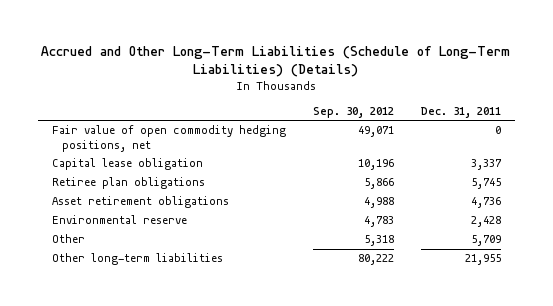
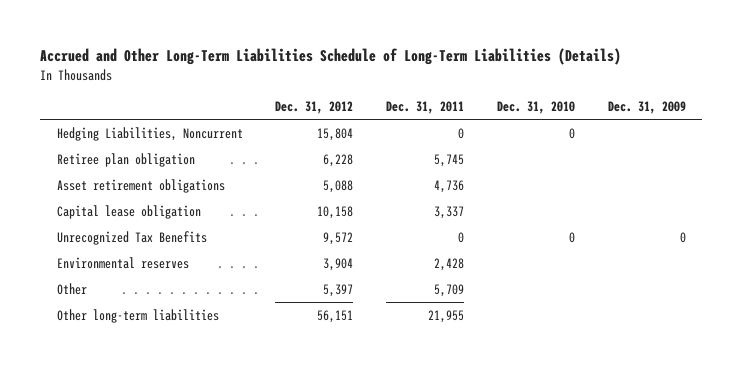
[41,46,511,78] Accrued and Other Long-Term Liabilities (Schedule of Long-Term Liabilities) (Details) -> [40,48,622,66] Accrued and Other Long-Term Liabilities Schedule of Long-Term Liabilities (Details)
[312,106,394,118] Sep. 30, 2012 -> none
none -> [275,101,354,115] Dec. 31, 2012
none -> [496,101,575,115] Dec. 31, 2010
none -> [607,101,686,115] Dec. 31, 2009
[51,125,286,152] Fair value of open commodity hedging positions, net -> none
none -> [56,126,243,141] Hedging Liabilities, Noncurrent
[51,177,205,190] Retiree plan obligations -> [56,152,195,167] Retiree plan obligation
[51,158,203,171] Capital lease obligation -> [56,204,201,219] Capital lease obligation
none -> [56,230,207,245] Unrecognized Tax Benefits
[51,215,187,225] Environmental reserve -> [56,256,189,269] Environmental reserves

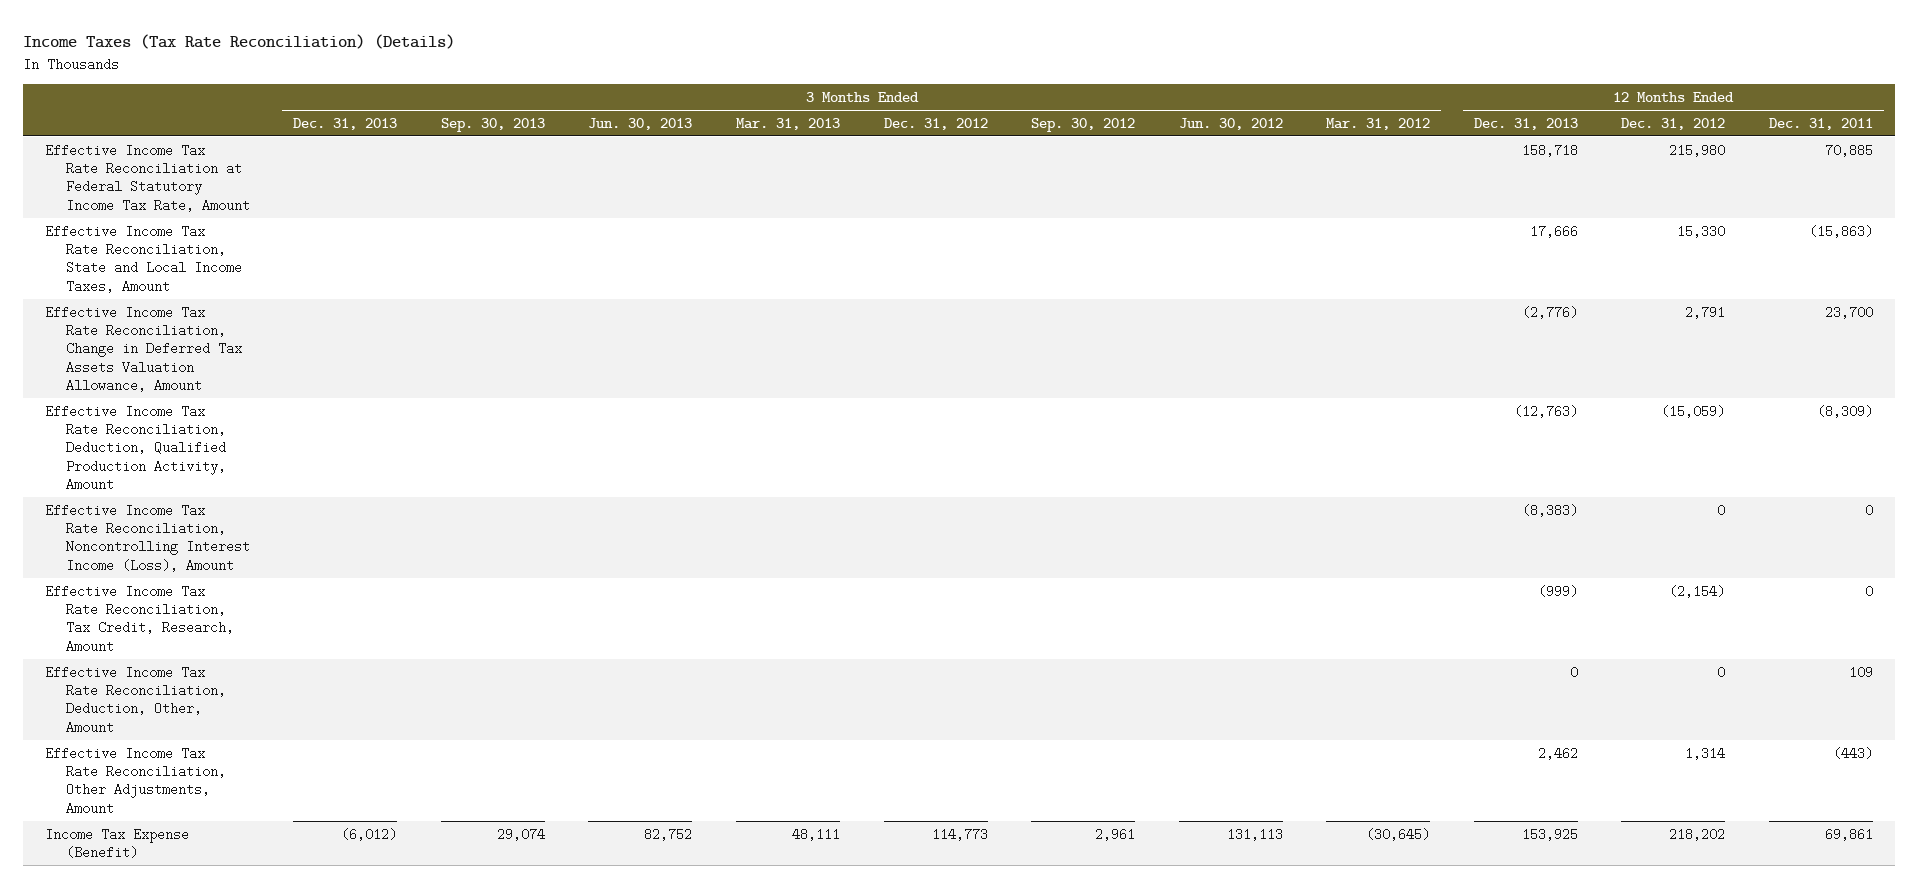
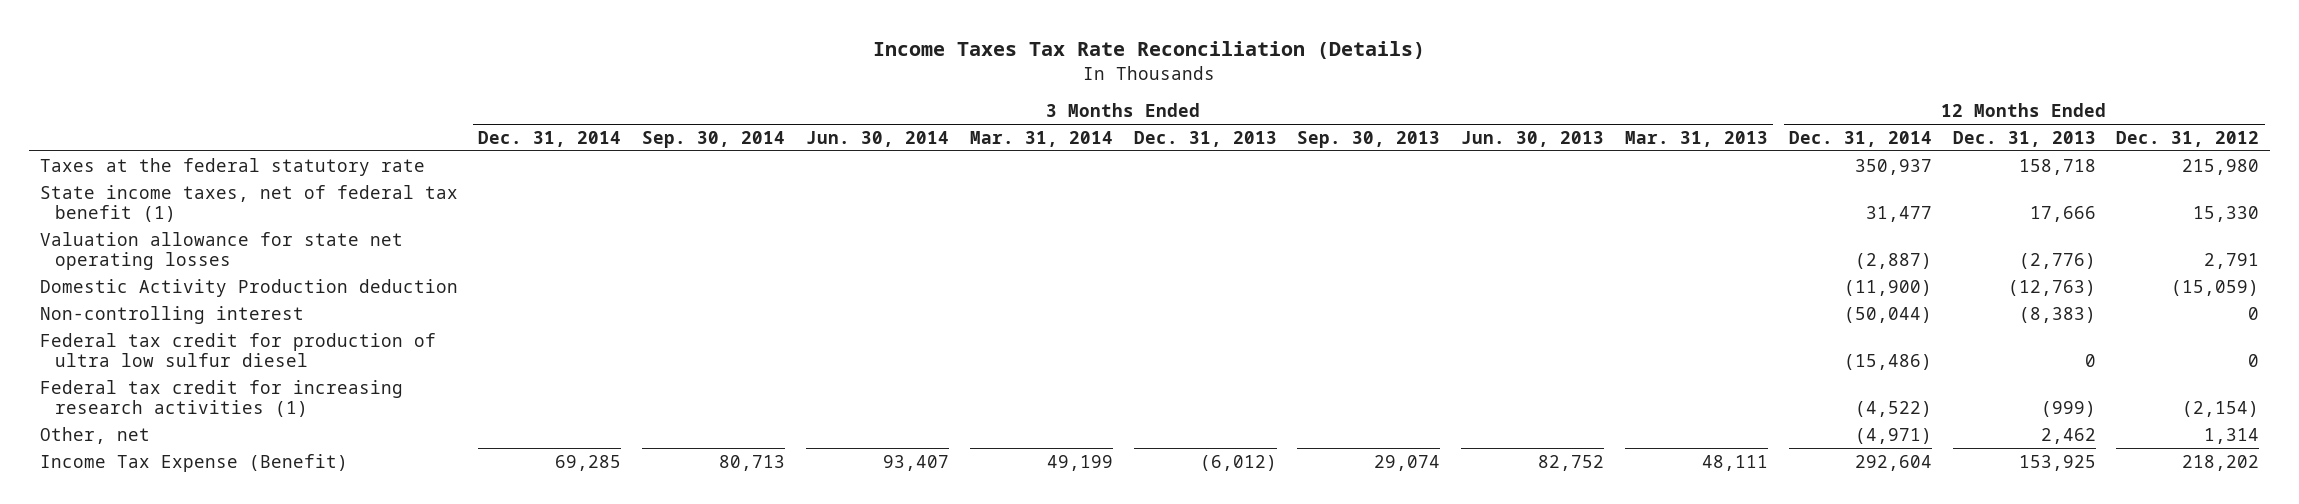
[23,34,456,50] Income Taxes (Tax Rate Reconciliation) (Details) -> [873,41,1426,60] Income Taxes Tax Rate Reconciliation (Details)
[883,117,988,130] Dec. 31, 2012 -> none
[1031,117,1136,132] Sep. 30, 2012 -> none
[1178,117,1283,130] Jun. 30, 2012 -> none
[1326,117,1431,130] Mar. 31, 2012 -> none
[1768,117,1873,130] Dec. 31, 2011 -> none
none -> [478,130,622,147] Dec. 31, 2014
none -> [642,130,786,148] Sep. 30, 2014
none -> [805,130,949,147] Jun. 30, 2014
none -> [969,130,1113,147] Mar. 31, 2014
none -> [1788,130,1932,147] Dec. 31, 2014
[44,665,226,734] Effective Income Tax Rate Reconciliation, Deduction, Other, Amount -> none
[44,143,250,212] Effective Income Tax Rate Reconciliation at Federal Statutory Income Tax Rate, Amount -> [39,157,425,176] Taxes at the federal statutory rate
[44,224,242,293] Effective Income Tax Rate Reconciliation, State and Local Income Taxes, Amount -> [39,184,458,223] State income taxes, net of federal tax benefit (1)
[44,305,242,393] Effective Income Tax Rate Reconciliation, Change in Deferred Tax Assets Valuation Allowance, Amount -> [39,231,403,271] Valuation allowance for state net operating losses
[44,404,226,492] Effective Income Tax Rate Reconciliation, Deduction, Qualified Production Activity, Amount -> [39,278,458,297] Domestic Activity Production deduction
[44,503,250,572] Effective Income Tax Rate Reconciliation, Noncontrolling Interest Income (Loss), Amount -> [39,305,304,324] Non-controlling interest
none -> [39,332,436,368] Federal tax credit for production of ultra low sulfur diesel
[44,584,234,653] Effective Income Tax Rate Reconciliation, Tax Credit, Research, Amount -> [39,379,403,418] Federal tax credit for increasing research activities (1)
[44,746,226,815] Effective Income Tax Rate Reconciliation, Other Adjustments, Amount -> [39,426,150,444] Other, net

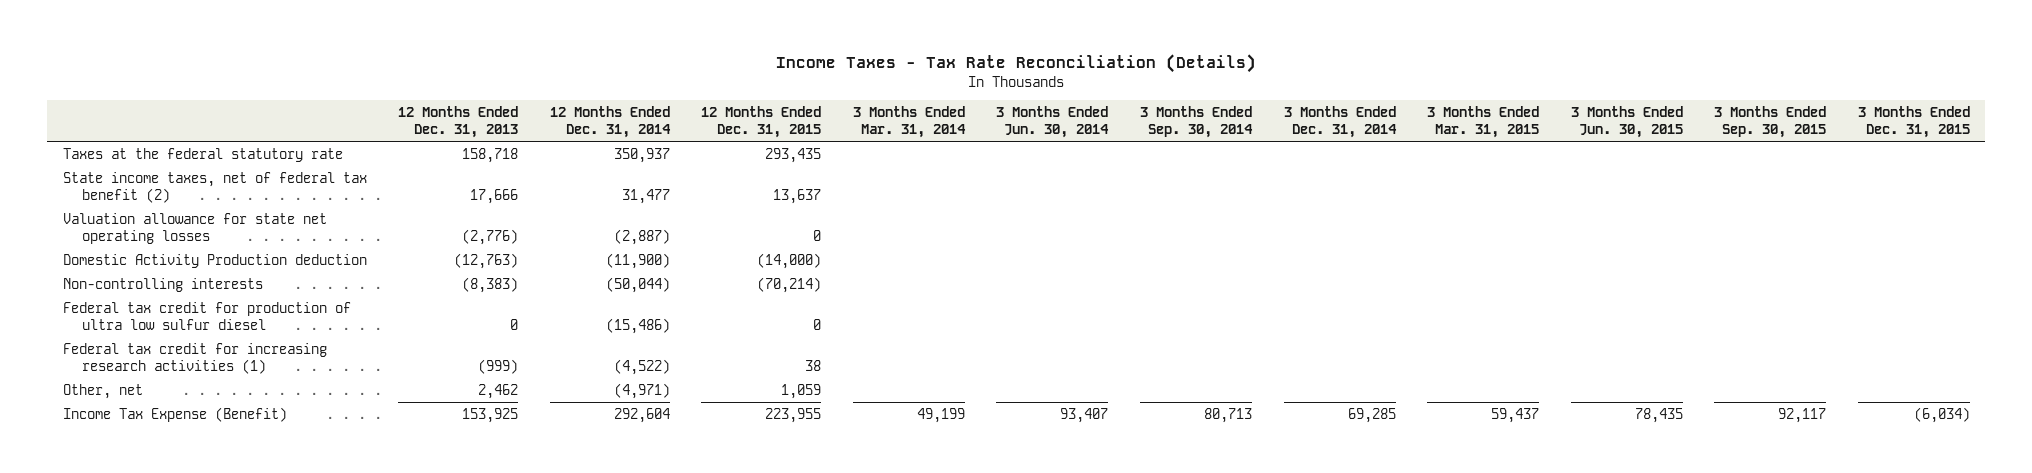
[873,41,1426,60] Income Taxes Tax Rate Reconciliation (Details) -> [776,54,1257,74] Income Taxes - Tax Rate Reconciliation (Details)
[1133,130,1277,147] Dec. 31, 2013 -> none
[1297,130,1441,148] Sep. 30, 2013 -> none
[1461,130,1605,147] Jun. 30, 2013 -> none
[1625,130,1769,147] Mar. 31, 2013 -> none
[2116,130,2260,147] Dec. 31, 2012 -> none
none -> [701,106,822,139] 12 Months Ended Dec. 31, 2015
none -> [1427,106,1540,139] 3 Months Ended Mar. 31, 2015
none -> [1570,106,1683,139] 3 Months Ended Jun. 30, 2015
none -> [1714,106,1827,139] 3 Months Ended Sep. 30, 2015
none -> [1857,106,1970,139] 3 Months Ended Dec. 31, 2015
[39,184,458,223] State income taxes, net of federal tax benefit (1) -> [62,171,367,203] State income taxes, net of federal tax benefit (2)
[39,305,304,324] Non-controlling interest -> [62,277,263,292] Non-controlling interests

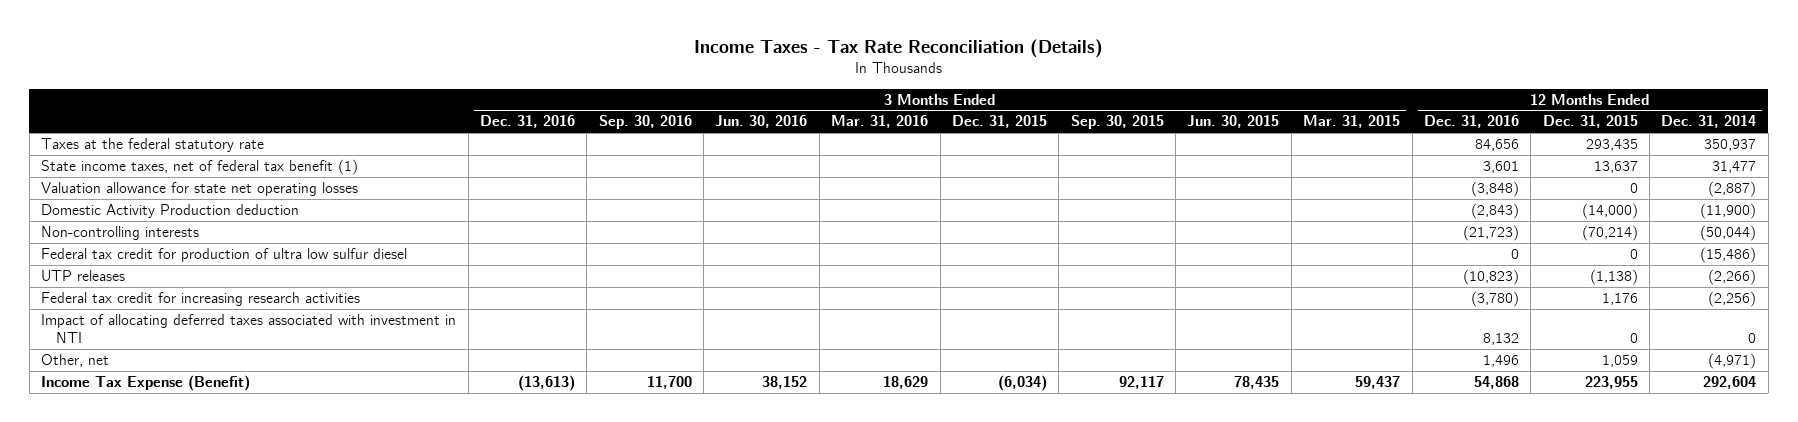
[398,106,519,139] 12 Months Ended Dec. 31, 2013 -> none
[852,106,966,139] 3 Months Ended Mar. 31, 2014 -> none
[996,106,1110,139] 3 Months Ended Jun. 30, 2014 -> none
[1139,106,1253,139] 3 Months Ended Sep. 30, 2014 -> none
[1283,106,1397,139] 3 Months Ended Dec. 31, 2014 -> none
none -> [479,115,575,129] Dec. 31, 2016
none -> [598,115,692,130] Sep. 30, 2016
none -> [715,115,808,129] Jun. 30, 2016
none -> [831,115,929,129] Mar. 31, 2016
none -> [1423,115,1519,129] Dec. 31, 2016
[62,171,367,203] State income taxes, net of federal tax benefit (2) -> [41,159,359,176] State income taxes, net of federal tax benefit (1)
none -> [41,270,126,282] UTP releases
[62,342,327,374] Federal tax credit for increasing research activities (1) -> [41,292,361,307] Federal tax credit for increasing research activities
[613,358,670,375] (4,522) -> [1708,291,1757,308] (2,256)
[805,359,822,371] 38 -> [1601,293,1638,306] 1,176
none -> [41,314,457,344] Impact of allocating deferred taxes associated with investment in NTI

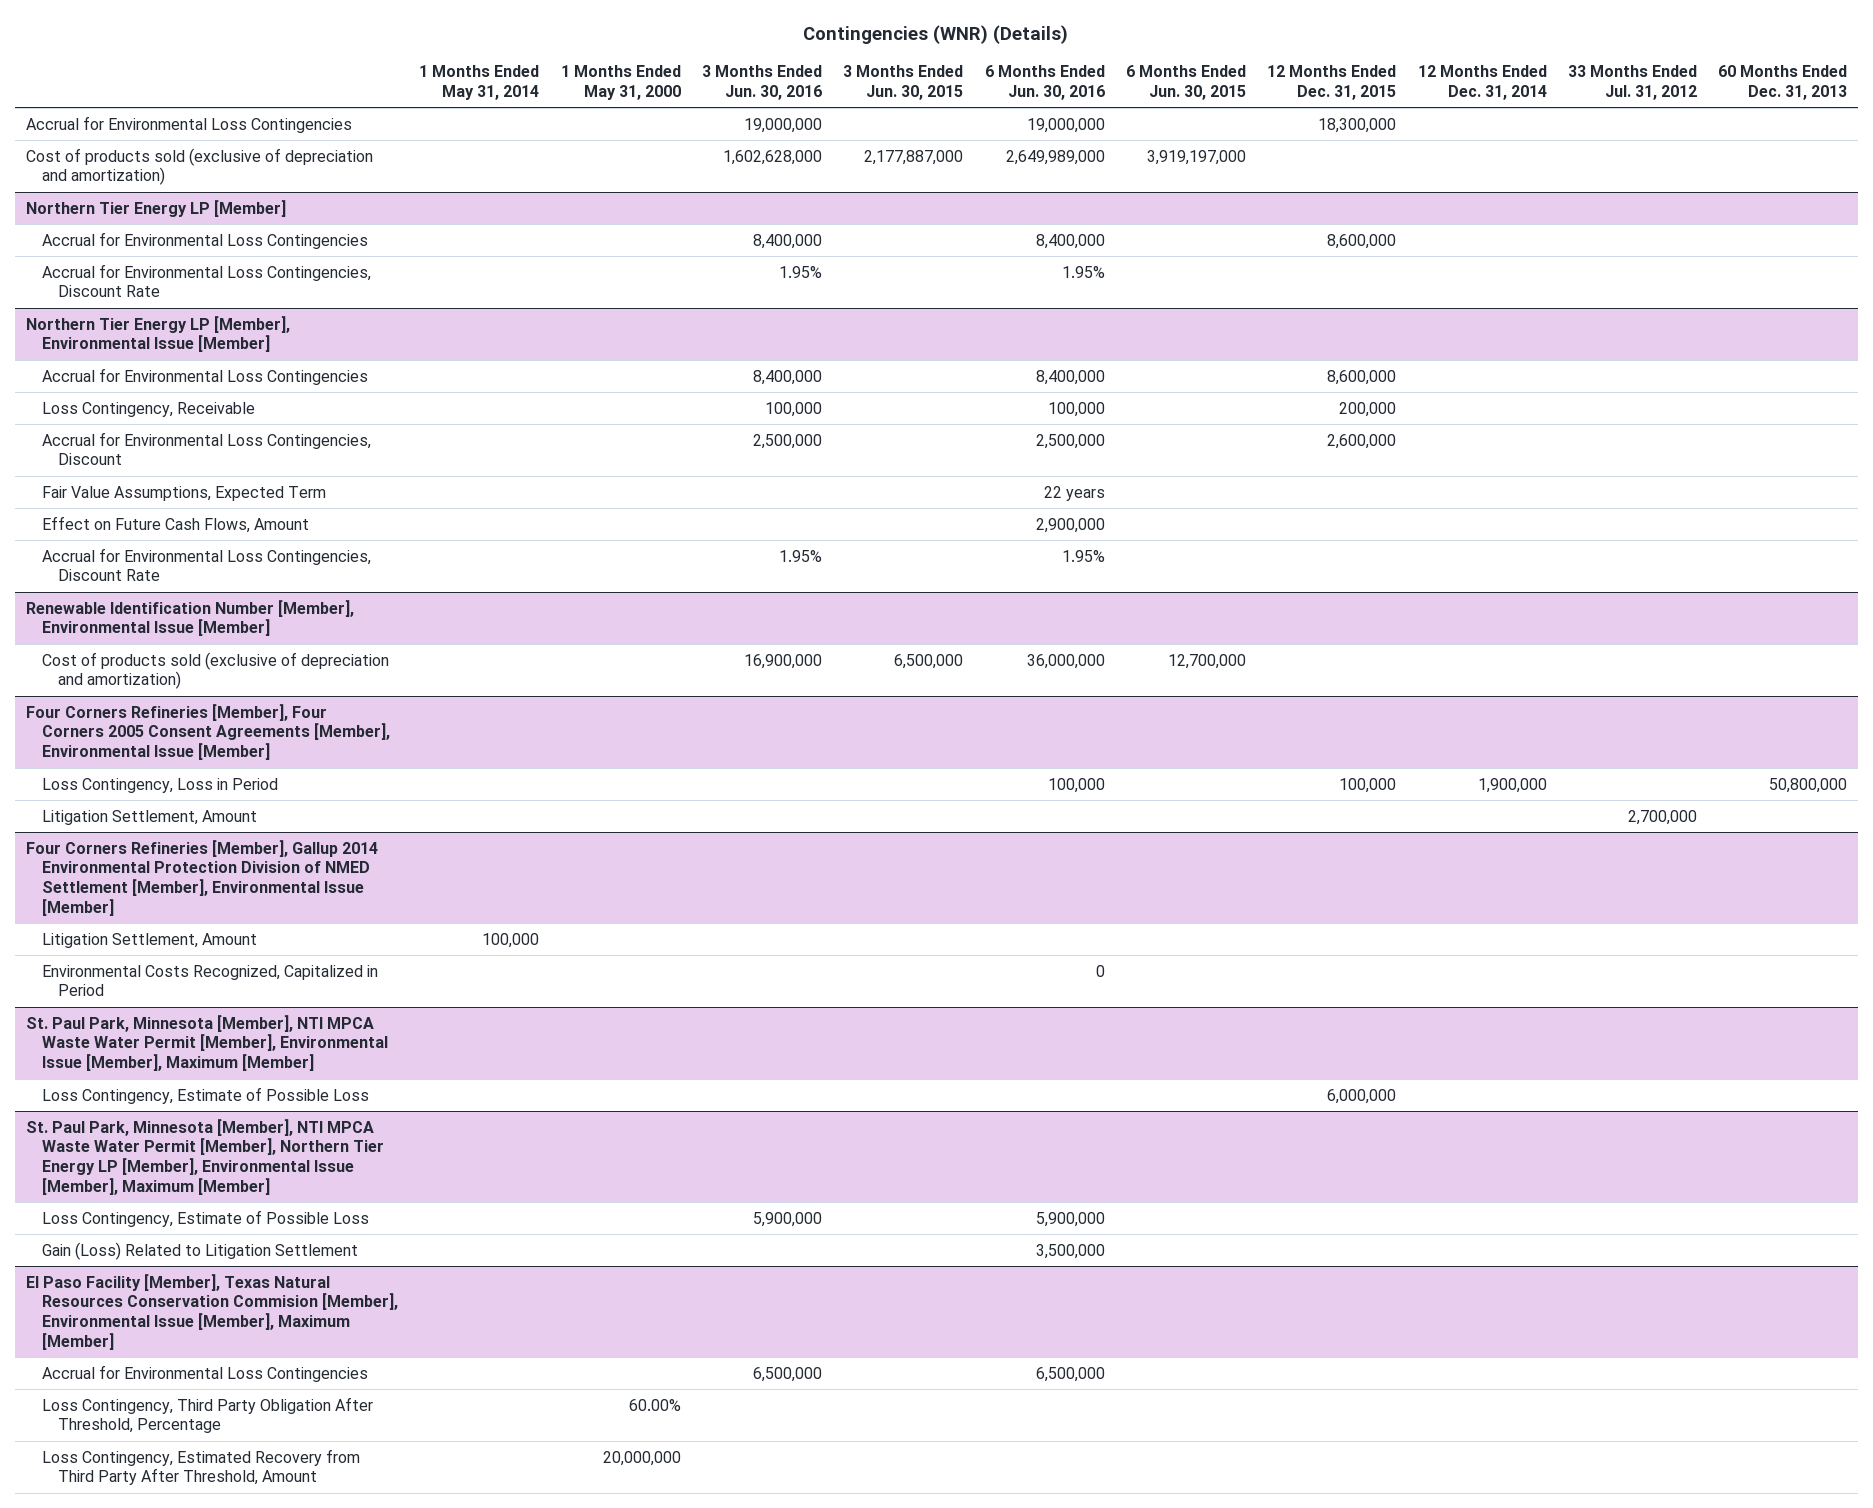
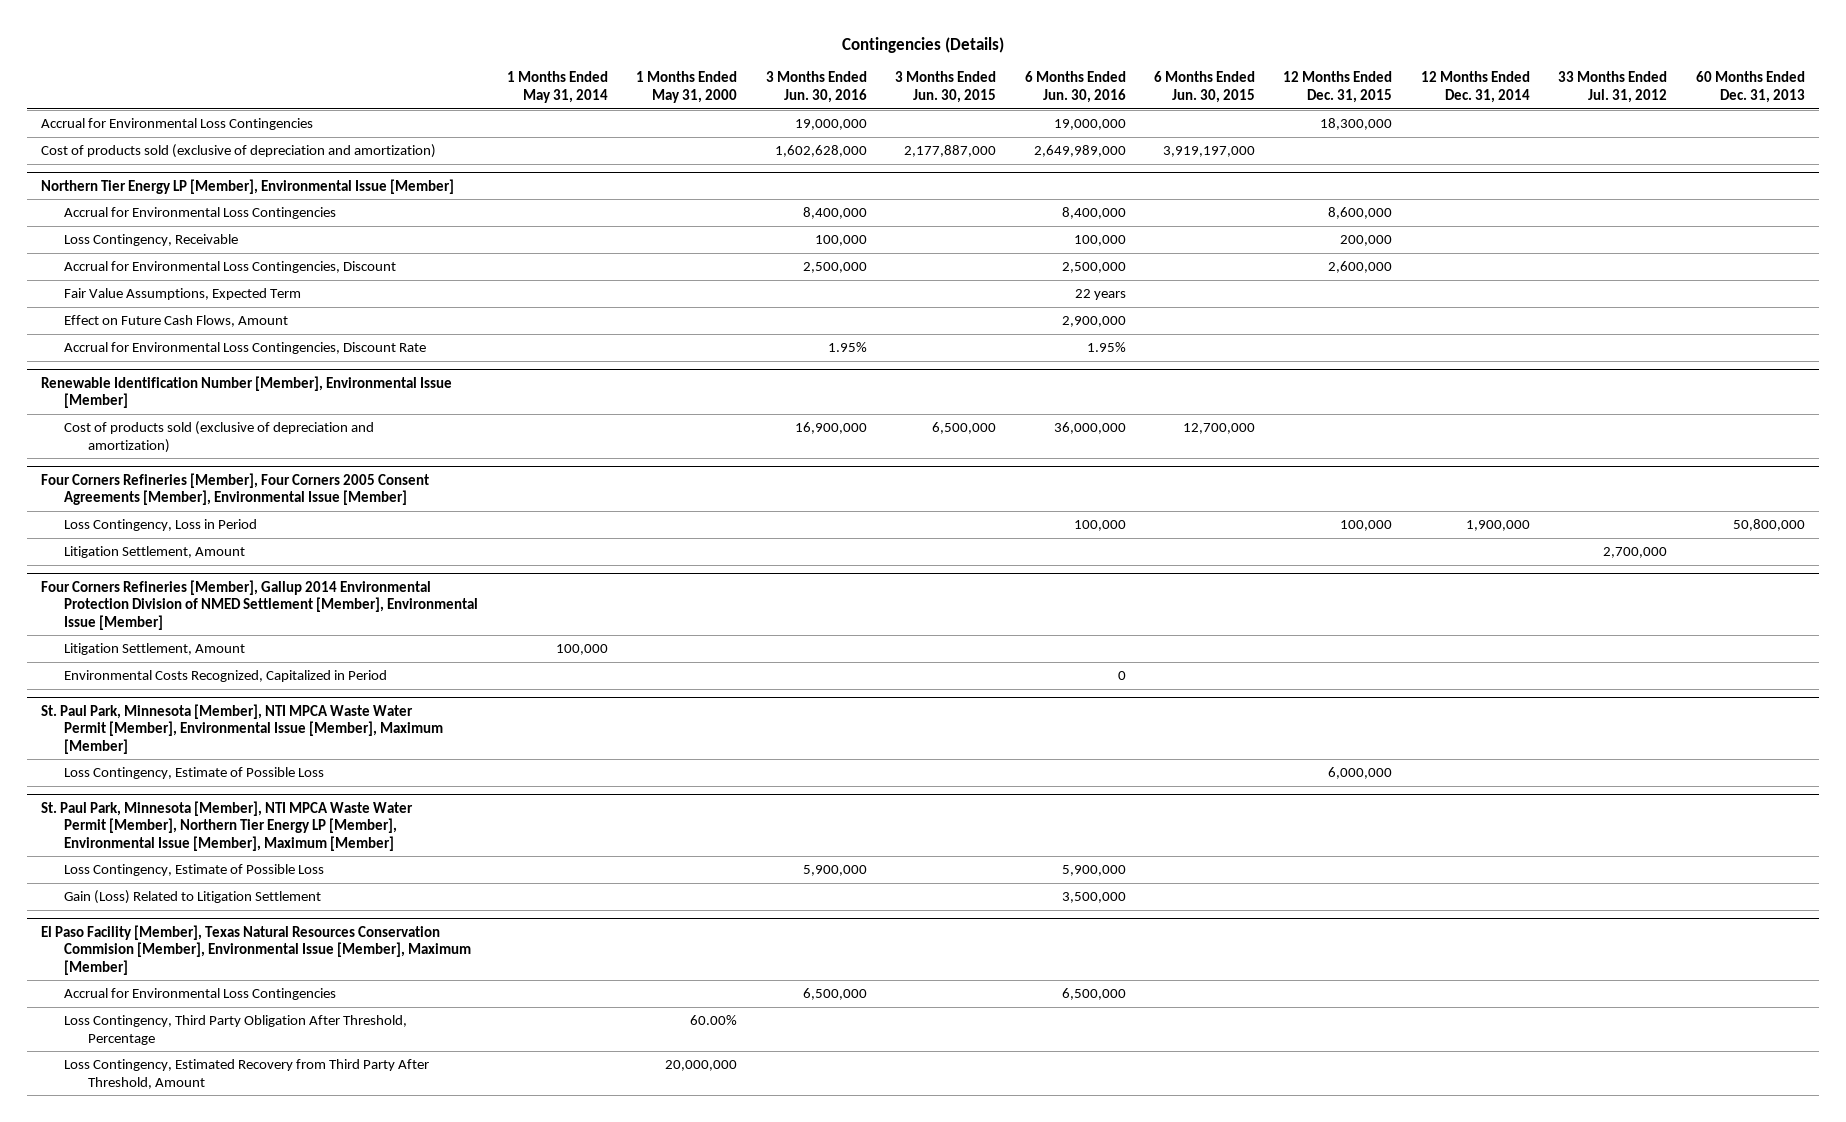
[803,24,1069,44] Contingencies (WNR) (Details) -> [842,36,1005,53] Contingencies (Details)
[25,199,286,217] Northern Tier Energy LP [Member] -> none
[41,231,368,249] Accrual for Environmental Loss Contingencies -> none
[41,263,371,298] Accrual for Environmental Loss Contingencies, Discount Rate -> none

